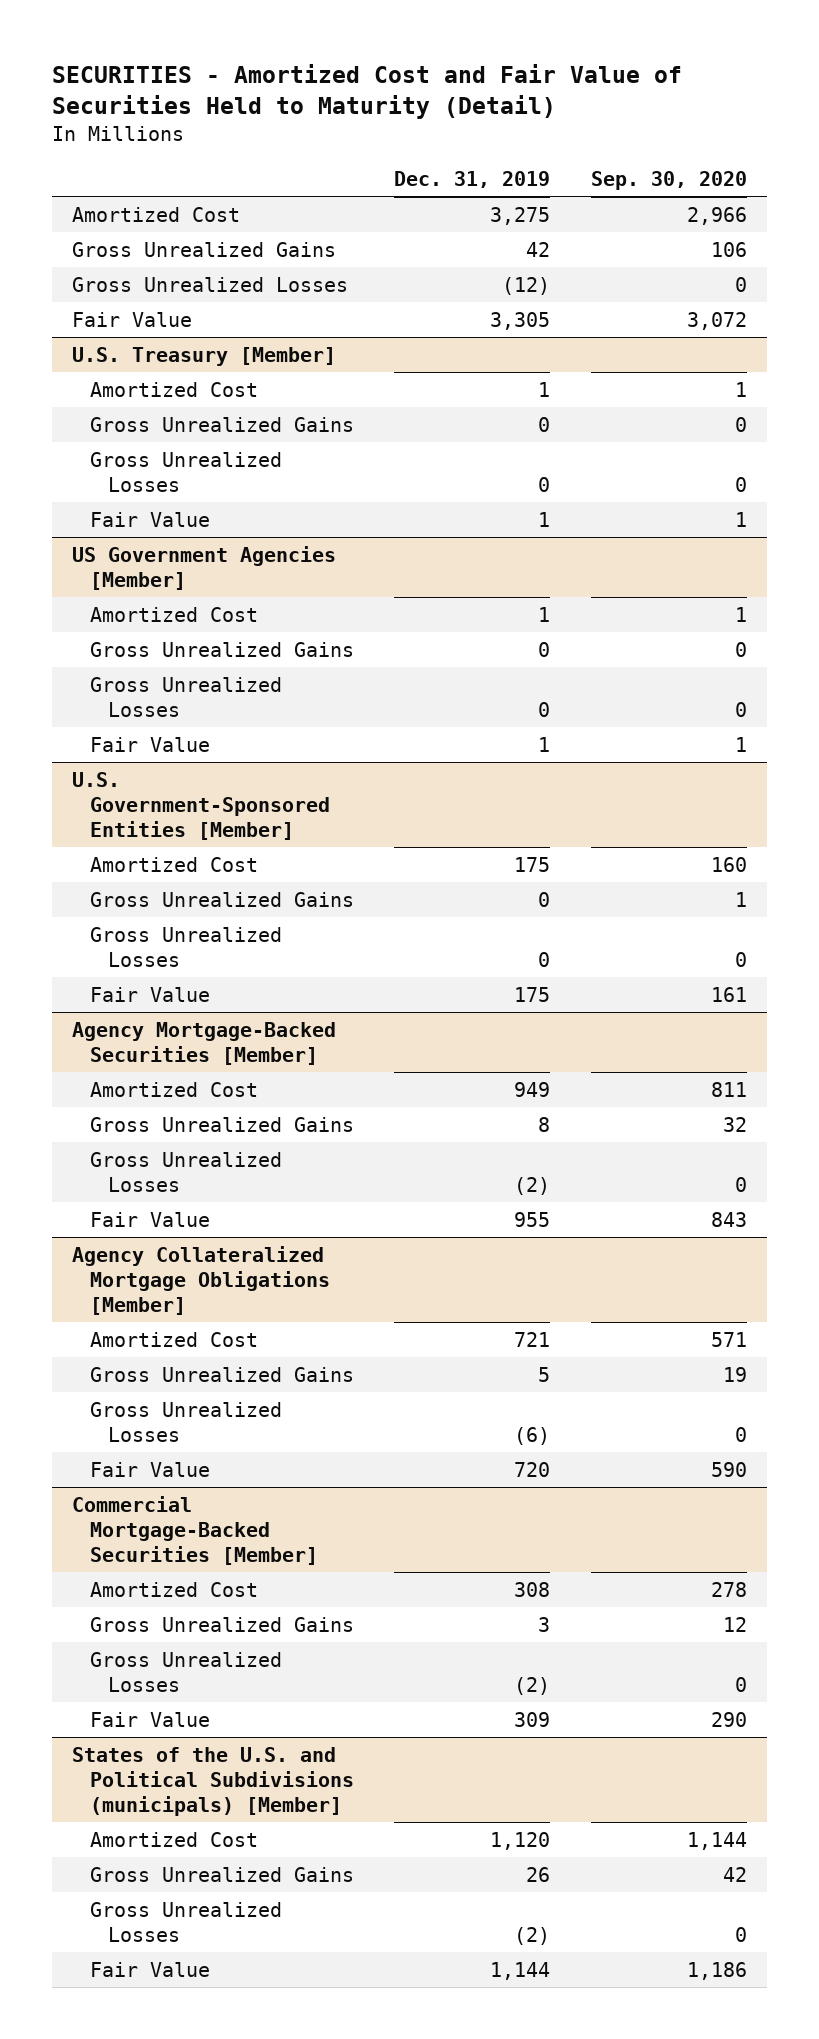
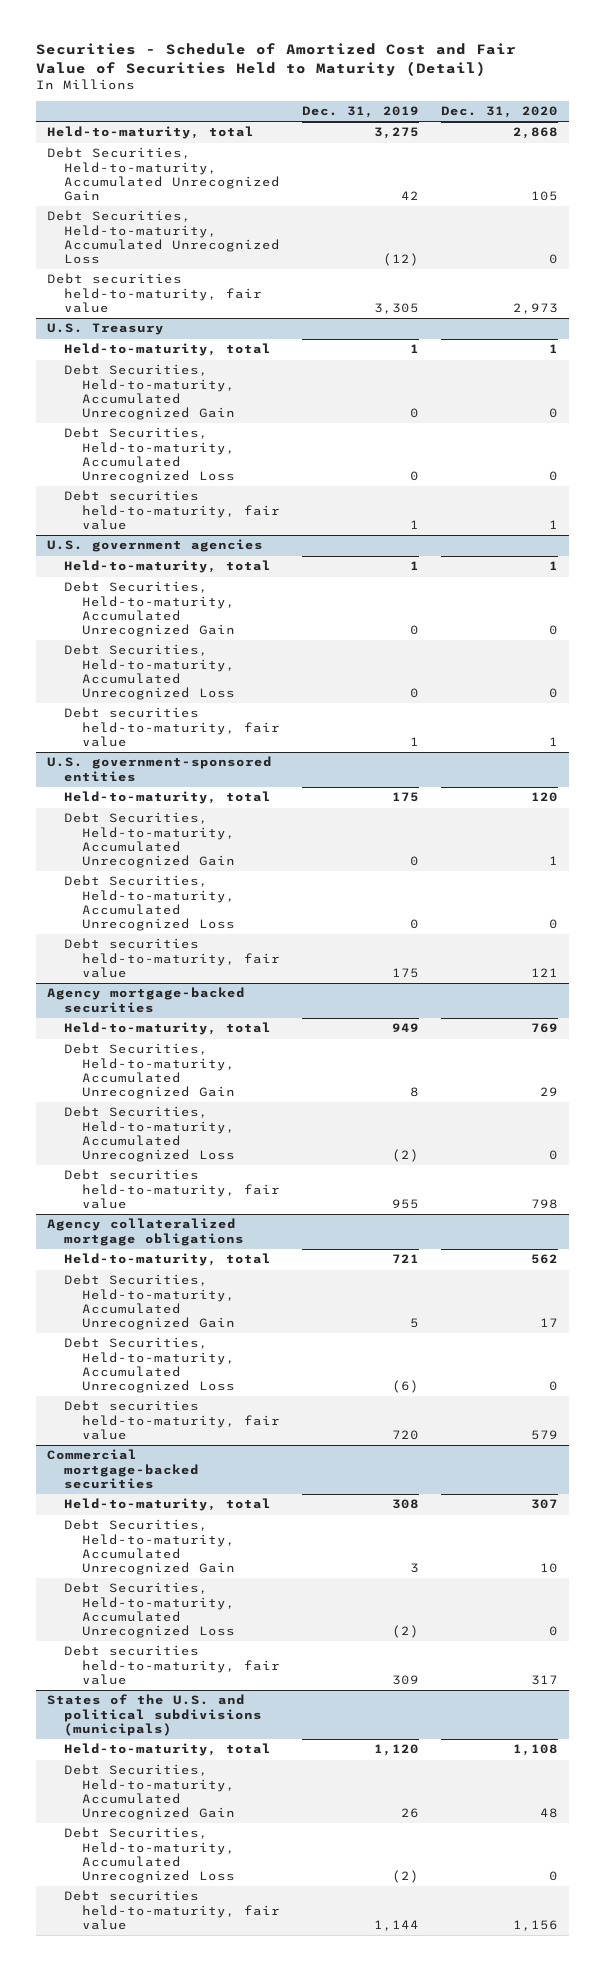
[51,64,682,120] SECURITIES - Amortized Cost and Fair Value of Securities Held to Maturity (Detail) -> [35,43,516,76] Securities - Schedule of Amortized Cost and Fair Value of Securities Held to Maturity (Detail)
[590,171,747,191] Sep. 30, 2020 -> none
none -> [440,106,558,119] Dec. 31, 2020
[72,206,241,222] Amortized Cost -> [46,126,254,140] Held-to-maturity, total
[72,241,337,257] Gross Unrealized Gains -> [46,147,281,202] Debt Securities, Held-to-maturity, Accumulated Unrecognized Gain
[72,276,349,292] Gross Unrealized Losses -> [46,210,281,265] Debt Securities, Held-to-maturity, Accumulated Unrecognized Loss
[72,311,193,327] Fair Value -> [46,273,263,313] Debt securities held-to-maturity, fair value
[72,346,337,366] U.S. Treasury [Member] -> [46,323,164,336] U.S. Treasury
[89,381,258,397] Amortized Cost -> [64,343,272,357] Held-to-maturity, total
[89,416,354,432] Gross Unrealized Gains -> [64,364,235,421] Debt Securities, Held-to-maturity, Accumulated Unrecognized Gain
[89,451,282,492] Gross Unrealized Losses -> [64,427,235,484] Debt Securities, Held-to-maturity, Accumulated Unrecognized Loss
[89,511,210,527] Fair Value -> [64,490,280,530] Debt securities held-to-maturity, fair value
[72,545,337,590] US Government Agencies [Member] -> [46,539,263,553] U.S. government agencies
[89,606,258,622] Amortized Cost -> [64,560,272,574] Held-to-maturity, total
[89,641,354,657] Gross Unrealized Gains -> [64,581,235,638] Debt Securities, Held-to-maturity, Accumulated Unrecognized Gain
[89,676,282,717] Gross Unrealized Losses -> [64,644,235,701] Debt Securities, Held-to-maturity, Accumulated Unrecognized Loss
[89,736,210,752] Fair Value -> [64,707,280,747] Debt securities held-to-maturity, fair value
[72,771,330,840] U.S. Government-Sponsored Entities [Member] -> [46,756,272,782] U.S. government-sponsored entities
[89,856,258,872] Amortized Cost -> [64,791,272,805] Held-to-maturity, total
[89,891,354,907] Gross Unrealized Gains -> [64,812,235,869] Debt Securities, Held-to-maturity, Accumulated Unrecognized Gain
[89,926,282,967] Gross Unrealized Losses -> [64,875,235,932] Debt Securities, Held-to-maturity, Accumulated Unrecognized Loss
[89,986,210,1002] Fair Value -> [64,938,280,978] Debt securities held-to-maturity, fair value
[72,1021,337,1065] Agency Mortgage-Backed Securities [Member] -> [46,987,245,1013] Agency mortgage-backed securities
[89,1081,258,1097] Amortized Cost -> [64,1022,272,1036] Held-to-maturity, total
[89,1116,354,1132] Gross Unrealized Gains -> [64,1043,235,1100] Debt Securities, Held-to-maturity, Accumulated Unrecognized Gain
[89,1151,282,1192] Gross Unrealized Losses -> [64,1106,235,1163] Debt Securities, Held-to-maturity, Accumulated Unrecognized Loss
[89,1211,210,1227] Fair Value -> [64,1169,280,1209] Debt securities held-to-maturity, fair value
[72,1245,330,1315] Agency Collateralized Mortgage Obligations [Member] -> [46,1218,245,1246] Agency collateralized mortgage obligations
[89,1331,258,1347] Amortized Cost -> [64,1253,272,1267] Held-to-maturity, total
[89,1366,354,1382] Gross Unrealized Gains -> [64,1274,235,1331] Debt Securities, Held-to-maturity, Accumulated Unrecognized Gain
[89,1401,282,1442] Gross Unrealized Losses -> [64,1337,235,1394] Debt Securities, Held-to-maturity, Accumulated Unrecognized Loss
[89,1461,210,1477] Fair Value -> [64,1400,280,1440] Debt securities held-to-maturity, fair value
[72,1495,318,1565] Commercial Mortgage-Backed Securities [Member] -> [46,1449,200,1489] Commercial mortgage-backed securities
[89,1581,258,1597] Amortized Cost -> [64,1498,272,1512] Held-to-maturity, total
[89,1616,354,1632] Gross Unrealized Gains -> [64,1519,235,1576] Debt Securities, Held-to-maturity, Accumulated Unrecognized Gain
[89,1651,282,1692] Gross Unrealized Losses -> [64,1582,235,1639] Debt Securities, Held-to-maturity, Accumulated Unrecognized Loss
[89,1711,210,1727] Fair Value -> [64,1645,280,1685] Debt securities held-to-maturity, fair value
[72,1746,354,1816] States of the U.S. and Political Subdivisions (municipals) [Member] -> [46,1694,263,1736] States of the U.S. and political subdivisions (municipals)
[89,1831,258,1847] Amortized Cost -> [64,1743,272,1757] Held-to-maturity, total
[89,1866,354,1882] Gross Unrealized Gains -> [64,1764,235,1821] Debt Securities, Held-to-maturity, Accumulated Unrecognized Gain
[89,1901,282,1942] Gross Unrealized Losses -> [64,1827,235,1884] Debt Securities, Held-to-maturity, Accumulated Unrecognized Loss
[89,1961,210,1977] Fair Value -> [64,1890,280,1930] Debt securities held-to-maturity, fair value

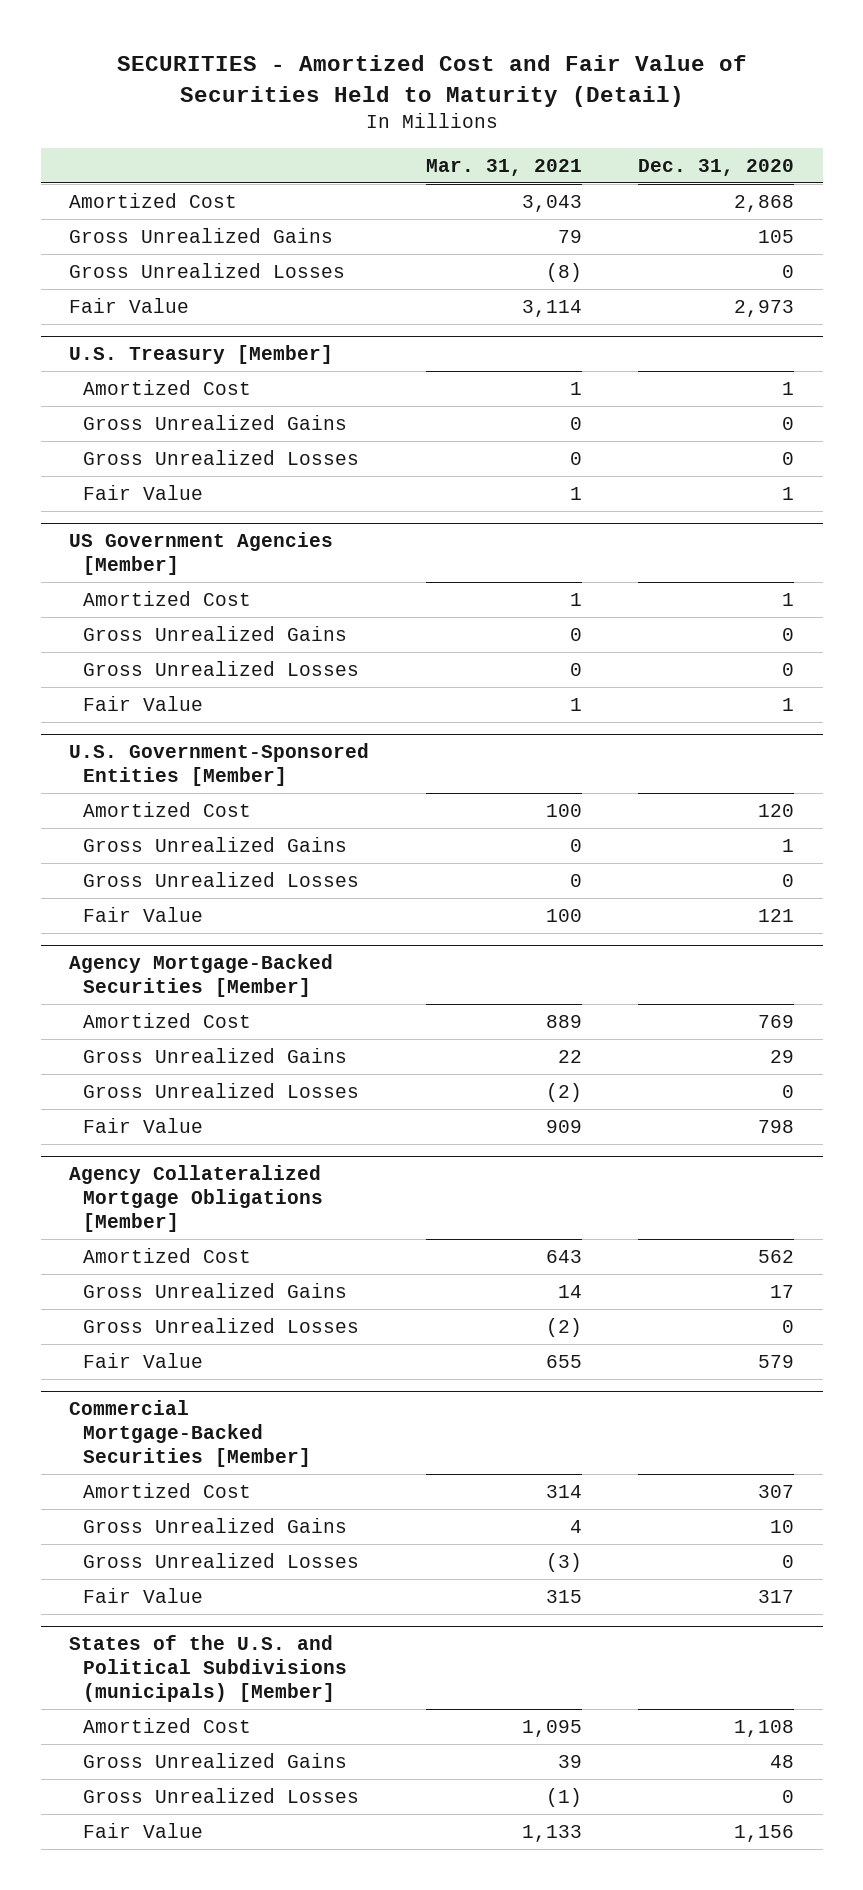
[35,43,516,76] Securities - Schedule of Amortized Cost and Fair Value of Securities Held to Maturity (Detail) -> [116,55,747,107] SECURITIES - Amortized Cost and Fair Value of Securities Held to Maturity (Detail)
[302,106,420,119] Dec. 31, 2019 -> none
none -> [425,158,582,176] Mar. 31, 2021
[46,126,254,140] Held-to-maturity, total -> [69,192,238,208] Amortized Cost
[46,147,281,202] Debt Securities, Held-to-maturity, Accumulated Unrecognized Gain -> [69,227,334,243] Gross Unrealized Gains
[46,210,281,265] Debt Securities, Held-to-maturity, Accumulated Unrecognized Loss -> [69,262,346,278] Gross Unrealized Losses
[46,273,263,313] Debt securities held-to-maturity, fair value -> [69,297,190,313] Fair Value
[46,323,164,336] U.S. Treasury -> [69,345,334,365] U.S. Treasury [Member]
[64,343,272,357] Held-to-maturity, total -> [82,379,251,395] Amortized Cost
[64,364,235,421] Debt Securities, Held-to-maturity, Accumulated Unrecognized Gain -> [82,414,347,430] Gross Unrealized Gains
[64,427,235,484] Debt Securities, Held-to-maturity, Accumulated Unrecognized Loss -> [82,449,359,465] Gross Unrealized Losses
[64,490,280,530] Debt securities held-to-maturity, fair value -> [82,484,203,500] Fair Value
[46,539,263,553] U.S. government agencies -> [69,532,334,576] US Government Agencies [Member]
[64,560,272,574] Held-to-maturity, total -> [82,590,251,606] Amortized Cost
[64,581,235,638] Debt Securities, Held-to-maturity, Accumulated Unrecognized Gain -> [82,625,347,641] Gross Unrealized Gains
[64,644,235,701] Debt Securities, Held-to-maturity, Accumulated Unrecognized Loss -> [82,660,359,676] Gross Unrealized Losses
[64,707,280,747] Debt securities held-to-maturity, fair value -> [82,695,203,711] Fair Value
[46,756,272,782] U.S. government-sponsored entities -> [69,743,370,787] U.S. Government-Sponsored Entities [Member]
[64,791,272,805] Held-to-maturity, total -> [82,801,251,817] Amortized Cost
[64,812,235,869] Debt Securities, Held-to-maturity, Accumulated Unrecognized Gain -> [82,836,347,852] Gross Unrealized Gains
[64,875,235,932] Debt Securities, Held-to-maturity, Accumulated Unrecognized Loss -> [82,871,359,887] Gross Unrealized Losses
[64,938,280,978] Debt securities held-to-maturity, fair value -> [82,906,203,922] Fair Value
[46,987,245,1013] Agency mortgage-backed securities -> [69,954,334,998] Agency Mortgage-Backed Securities [Member]
[64,1022,272,1036] Held-to-maturity, total -> [82,1012,251,1028] Amortized Cost
[64,1043,235,1100] Debt Securities, Held-to-maturity, Accumulated Unrecognized Gain -> [82,1047,347,1063] Gross Unrealized Gains
[64,1106,235,1163] Debt Securities, Held-to-maturity, Accumulated Unrecognized Loss -> [82,1082,359,1098] Gross Unrealized Losses
[64,1169,280,1209] Debt securities held-to-maturity, fair value -> [82,1117,203,1133] Fair Value
[46,1218,245,1246] Agency collateralized mortgage obligations -> [69,1165,323,1233] Agency Collateralized Mortgage Obligations [Member]
[64,1253,272,1267] Held-to-maturity, total -> [82,1247,251,1263] Amortized Cost
[64,1274,235,1331] Debt Securities, Held-to-maturity, Accumulated Unrecognized Gain -> [82,1282,347,1298] Gross Unrealized Gains
[64,1337,235,1394] Debt Securities, Held-to-maturity, Accumulated Unrecognized Loss -> [82,1317,359,1333] Gross Unrealized Losses
[64,1400,280,1440] Debt securities held-to-maturity, fair value -> [82,1352,203,1368] Fair Value
[46,1449,200,1489] Commercial mortgage-backed securities -> [69,1400,311,1468] Commercial Mortgage-Backed Securities [Member]
[64,1498,272,1512] Held-to-maturity, total -> [82,1482,251,1498] Amortized Cost
[64,1519,235,1576] Debt Securities, Held-to-maturity, Accumulated Unrecognized Gain -> [82,1517,347,1533] Gross Unrealized Gains
[64,1582,235,1639] Debt Securities, Held-to-maturity, Accumulated Unrecognized Loss -> [82,1552,359,1568] Gross Unrealized Losses
[64,1645,280,1685] Debt securities held-to-maturity, fair value -> [82,1587,203,1603] Fair Value
[46,1694,263,1736] States of the U.S. and political subdivisions (municipals) -> [69,1635,347,1703] States of the U.S. and Political Subdivisions (municipals) [Member]
[64,1743,272,1757] Held-to-maturity, total -> [82,1717,251,1733] Amortized Cost
[64,1764,235,1821] Debt Securities, Held-to-maturity, Accumulated Unrecognized Gain -> [82,1752,347,1768] Gross Unrealized Gains
[64,1827,235,1884] Debt Securities, Held-to-maturity, Accumulated Unrecognized Loss -> [82,1787,359,1803] Gross Unrealized Losses
[64,1890,280,1930] Debt securities held-to-maturity, fair value -> [82,1822,203,1838] Fair Value

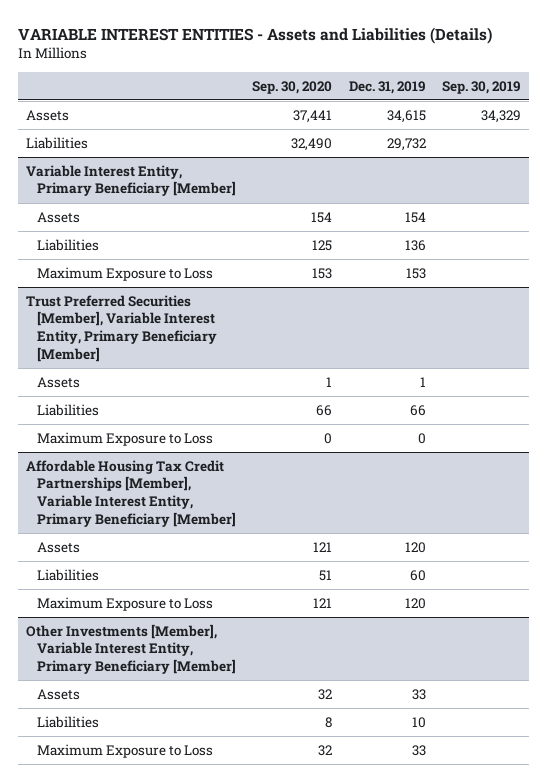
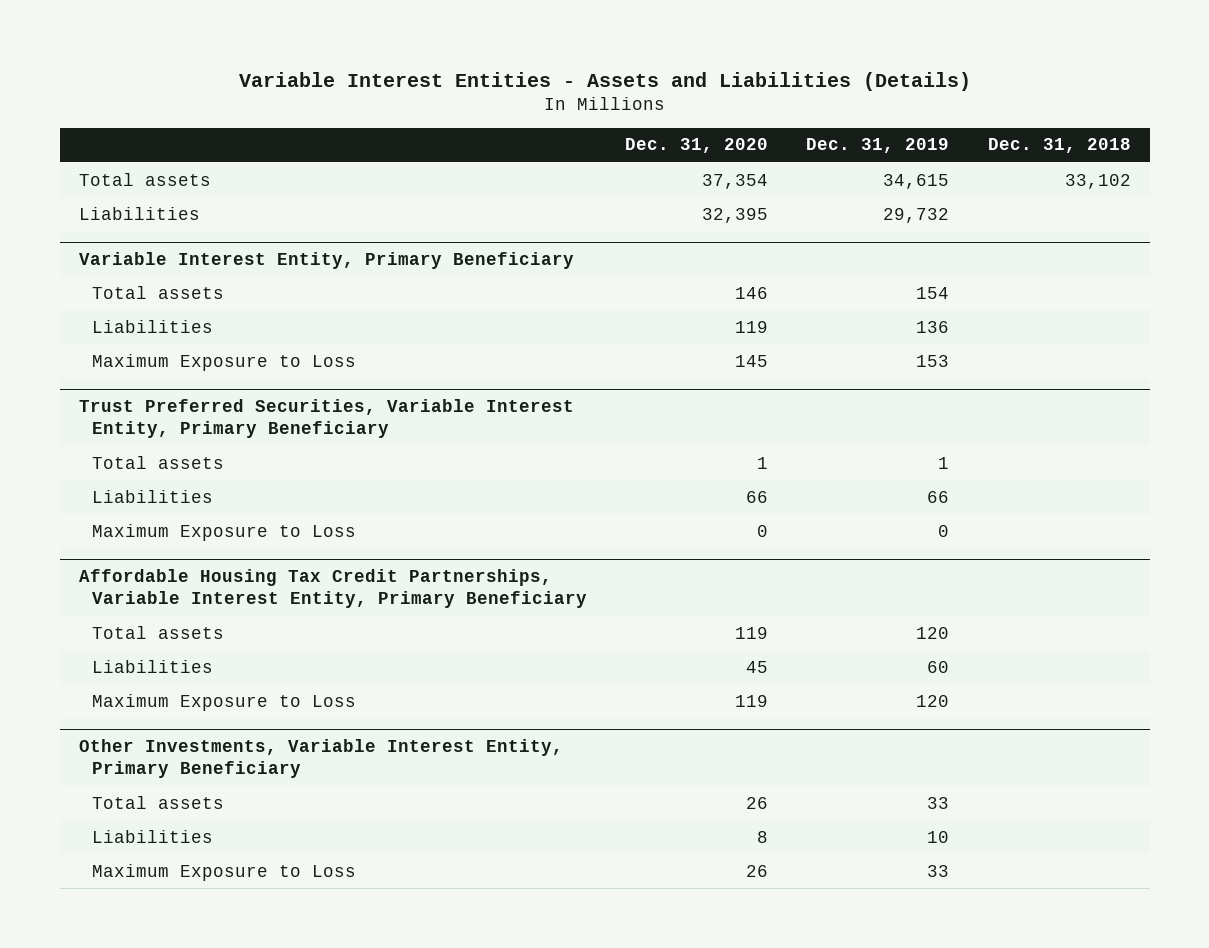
[18,26,493,44] VARIABLE INTEREST ENTITIES - Assets and Liabilities (Details) -> [238,71,971,91] Variable Interest Entities - Assets and Liabilities (Details)
[252,80,333,94] Sep. 30, 2020 -> none
[441,80,521,94] Sep. 30, 2019 -> none
none -> [625,138,769,154] Dec. 31, 2020
none -> [987,138,1131,154] Dec. 31, 2018
[26,109,70,121] Assets -> [78,172,211,186] Total assets
[26,164,236,197] Variable Interest Entity, Primary Beneficiary [Member] -> [78,251,574,269] Variable Interest Entity, Primary Beneficiary
[36,211,80,223] Assets -> [92,285,225,299] Total assets
[26,294,217,362] Trust Preferred Securities [Member], Variable Interest Entity, Primary Beneficiary [Member] -> [78,398,574,439] Trust Preferred Securities, Variable Interest Entity, Primary Beneficiary
[36,376,80,388] Assets -> [92,455,225,469] Total assets
[26,459,236,527] Affordable Housing Tax Credit Partnerships [Member], Variable Interest Entity, Primary Beneficiary [Member] -> [78,568,588,609] Affordable Housing Tax Credit Partnerships, Variable Interest Entity, Primary Beneficiary
[36,541,80,553] Assets -> [92,625,225,639] Total assets
[26,623,236,675] Other Investments [Member], Variable Interest Entity, Primary Beneficiary [Member] -> [78,738,563,779] Other Investments, Variable Interest Entity, Primary Beneficiary
[36,688,80,700] Assets -> [92,795,225,809] Total assets

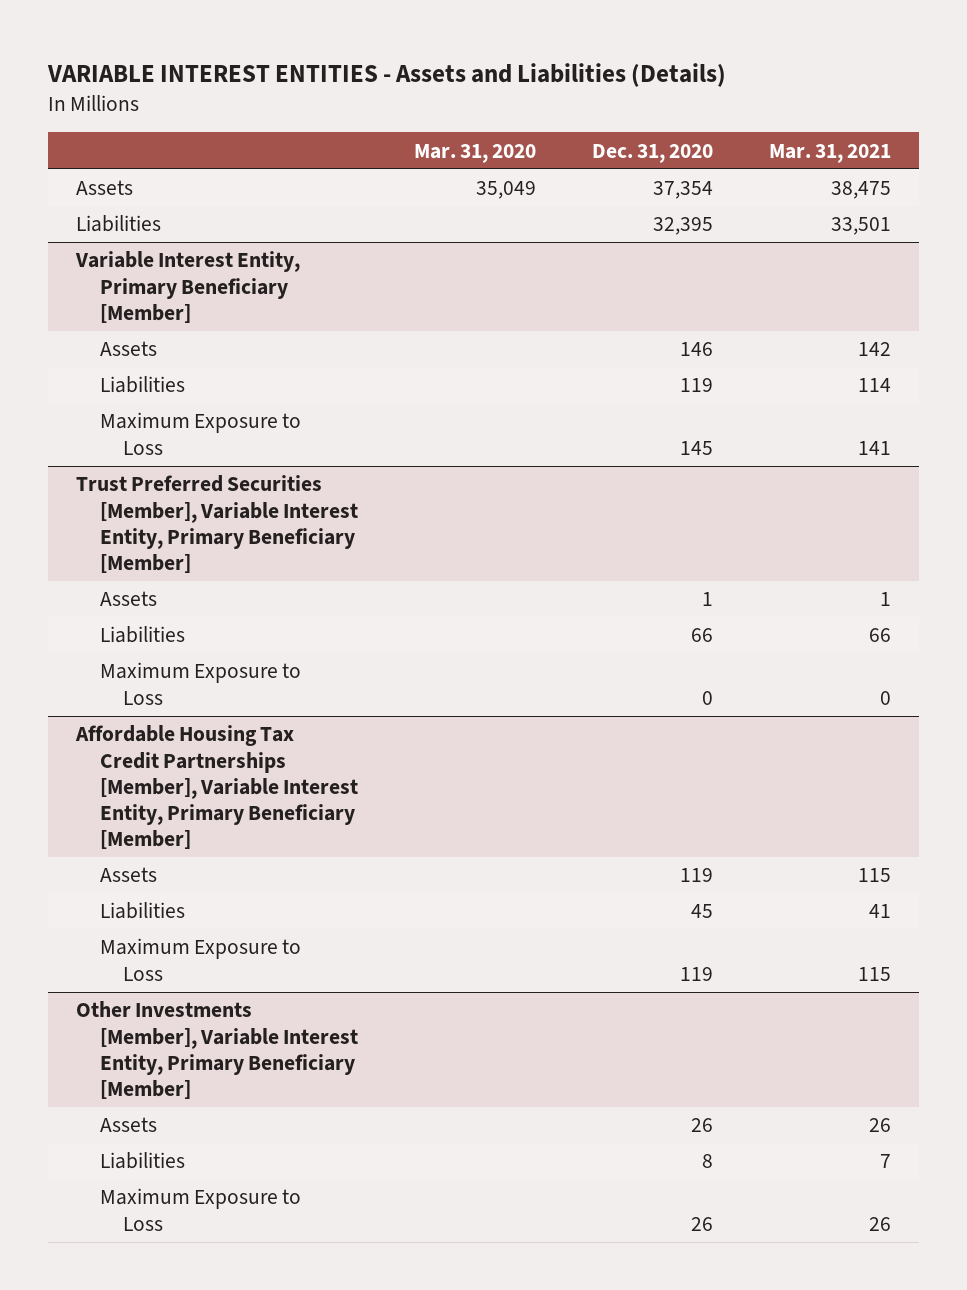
[238,71,971,91] Variable Interest Entities - Assets and Liabilities (Details) -> [47,62,727,87] VARIABLE INTEREST ENTITIES - Assets and Liabilities (Details)
[806,138,950,154] Dec. 31, 2019 -> none
[987,138,1131,154] Dec. 31, 2018 -> none
none -> [413,143,536,163] Mar. 31, 2020
none -> [768,143,891,163] Mar. 31, 2021
[78,172,211,186] Total assets -> [76,180,134,196] Assets
[78,251,574,269] Variable Interest Entity, Primary Beneficiary -> [75,251,301,323] Variable Interest Entity, Primary Beneficiary [Member]
[92,285,225,299] Total assets -> [99,341,157,357] Assets
[78,398,574,439] Trust Preferred Securities, Variable Interest Entity, Primary Beneficiary -> [76,475,358,573] Trust Preferred Securities [Member], Variable Interest Entity, Primary Beneficiary [Member]
[92,455,225,469] Total assets -> [99,591,157,607] Assets
[78,568,588,609] Affordable Housing Tax Credit Partnerships, Variable Interest Entity, Primary Beneficiary -> [75,725,358,850] Affordable Housing Tax Credit Partnerships [Member], Variable Interest Entity, Primary Beneficiary [Member]
[92,625,225,639] Total assets -> [99,867,157,883] Assets
[78,738,563,779] Other Investments, Variable Interest Entity, Primary Beneficiary -> [76,1001,358,1099] Other Investments [Member], Variable Interest Entity, Primary Beneficiary [Member]
[92,795,225,809] Total assets -> [99,1117,157,1133] Assets

